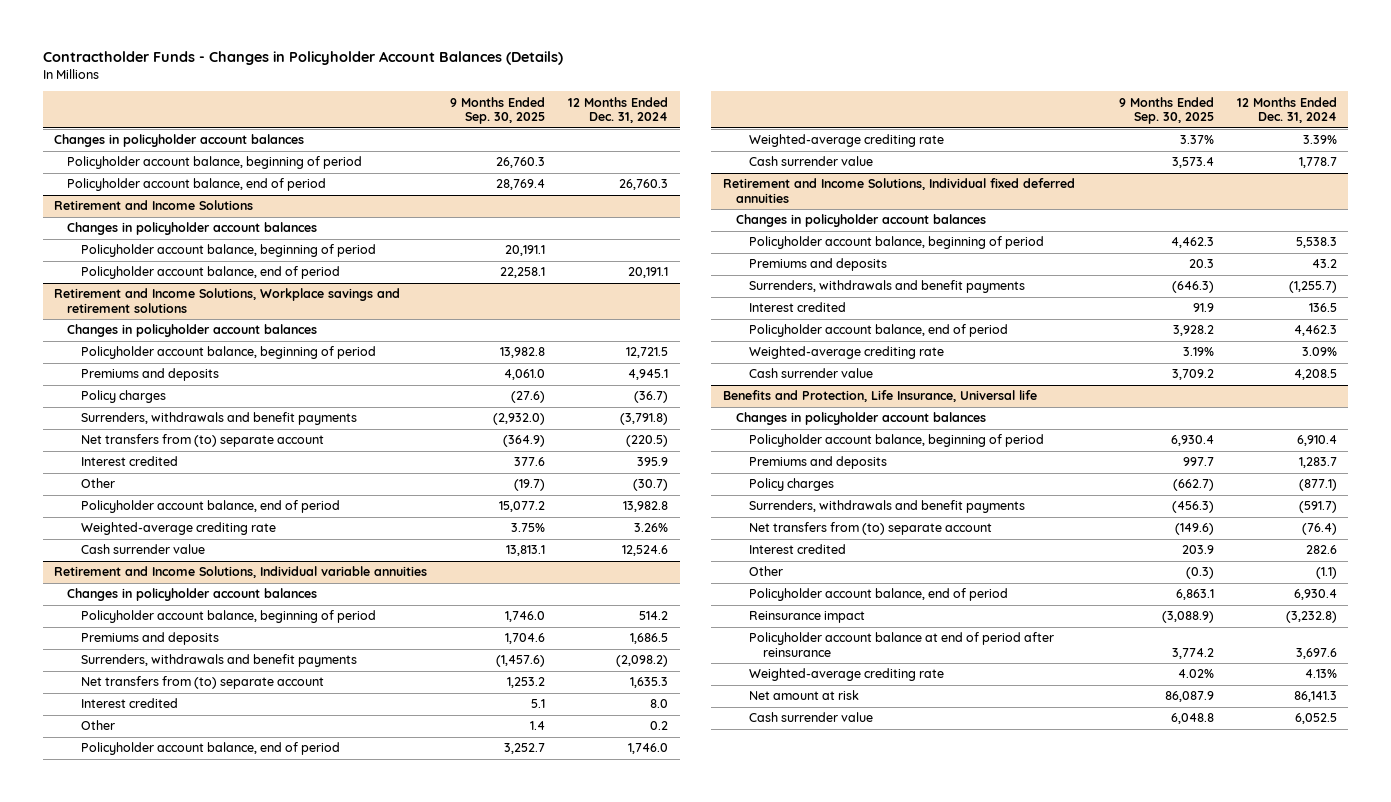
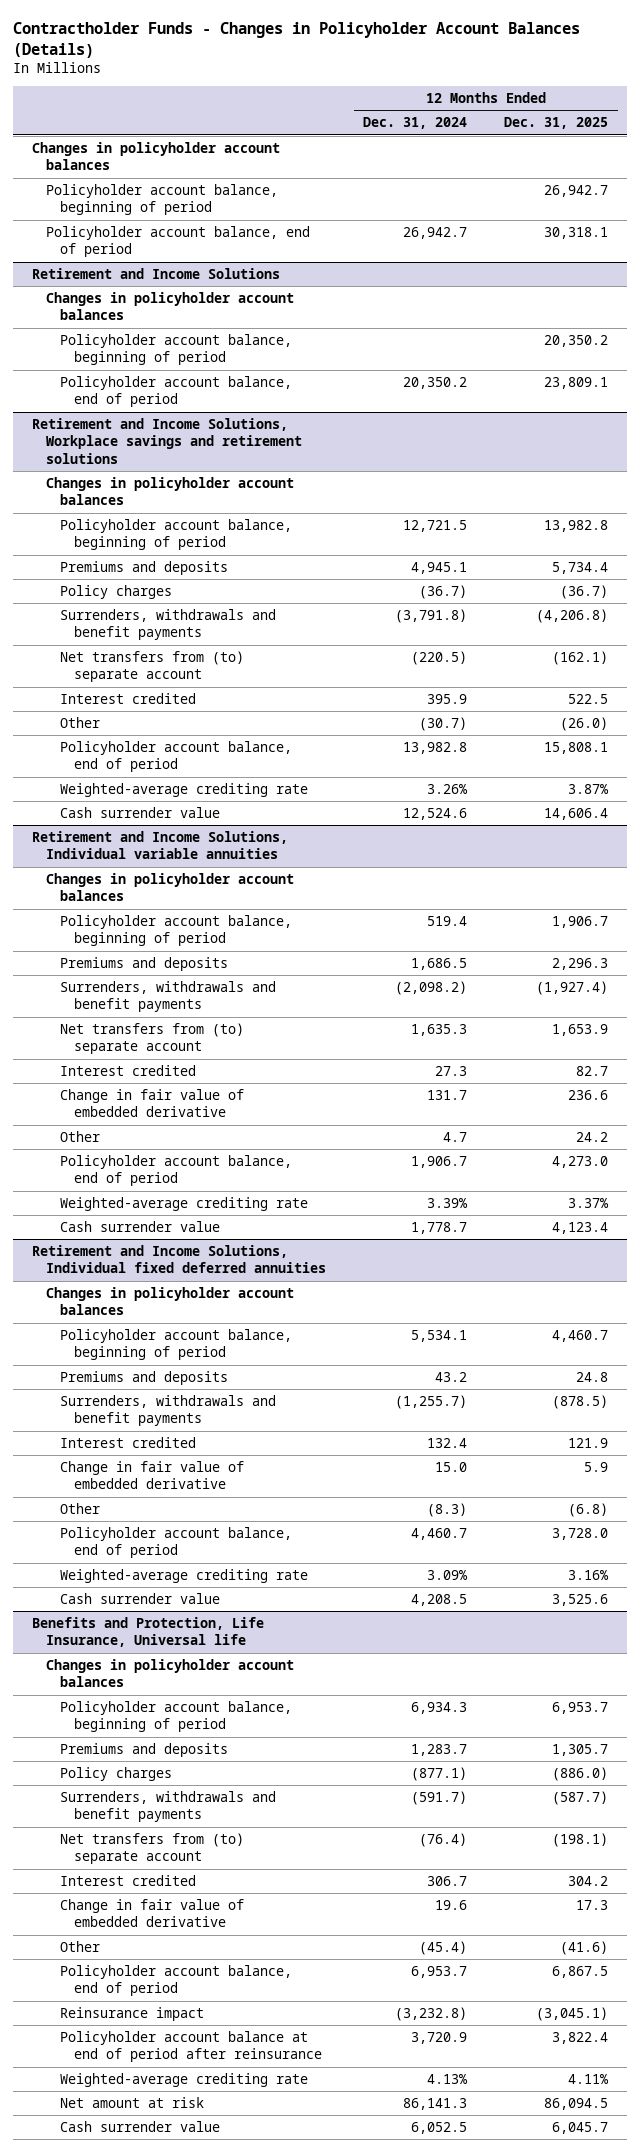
[450,96,546,124] 9 Months Ended Sep. 30, 2025 -> none
none -> [504,117,609,130] Dec. 31, 2025
[619,179,669,191] 26,760.3 -> [403,226,468,239] 26,942.7
[628,267,669,279] 20,191.1 -> [403,376,468,389] 20,350.2
[639,611,669,621] 514.2 -> [427,915,468,926] 519.4
[650,699,669,709] 8.0 -> [435,1065,468,1076] 27.3
none -> [59,1088,244,1118] Change in fair value of embedded derivative
[650,721,669,731] 0.2 -> [443,1131,468,1142] 4.7
[628,743,669,755] 1,746.0 -> [411,1155,468,1168] 1,906.7
[1295,237,1337,249] 5,538.3 -> [411,1329,468,1342] 5,534.1
[1308,303,1337,313] 136.5 -> [427,1437,468,1448] 132.4
none -> [59,1460,244,1490] Change in fair value of embedded derivative
none -> [59,1502,100,1514] Other
[1293,325,1337,337] 4,462.3 -> [411,1527,468,1540] 4,460.7
[1296,435,1337,447] 6,910.4 -> [411,1701,468,1714] 6,934.3
[1305,545,1337,555] 282.6 -> [427,1875,468,1886] 306.7
none -> [59,1898,244,1928] Change in fair value of embedded derivative
[1315,567,1337,580] (1.1) -> [419,1940,468,1955] (45.4)
[1293,589,1337,601] 6,930.4 -> [411,1965,468,1978] 6,953.7
[1295,647,1337,659] 3,697.6 -> [411,2031,468,2044] 3,720.9

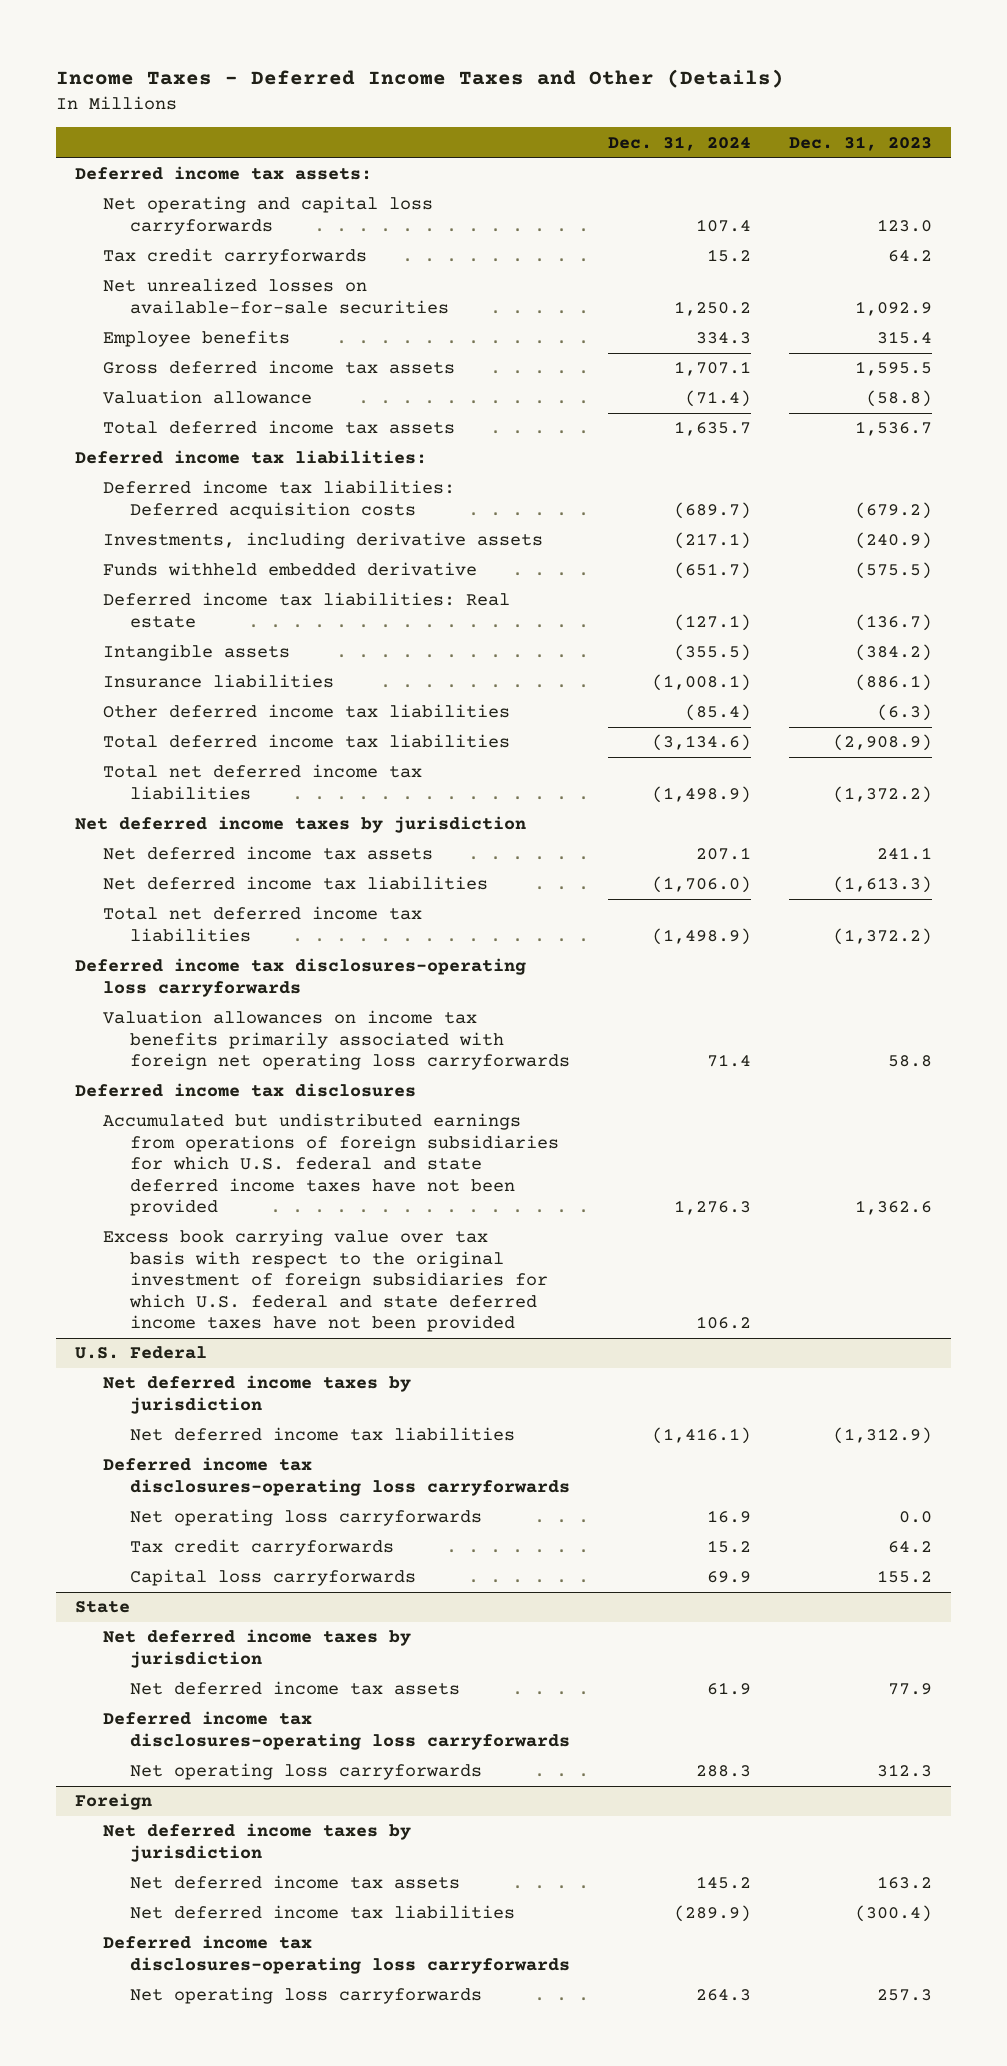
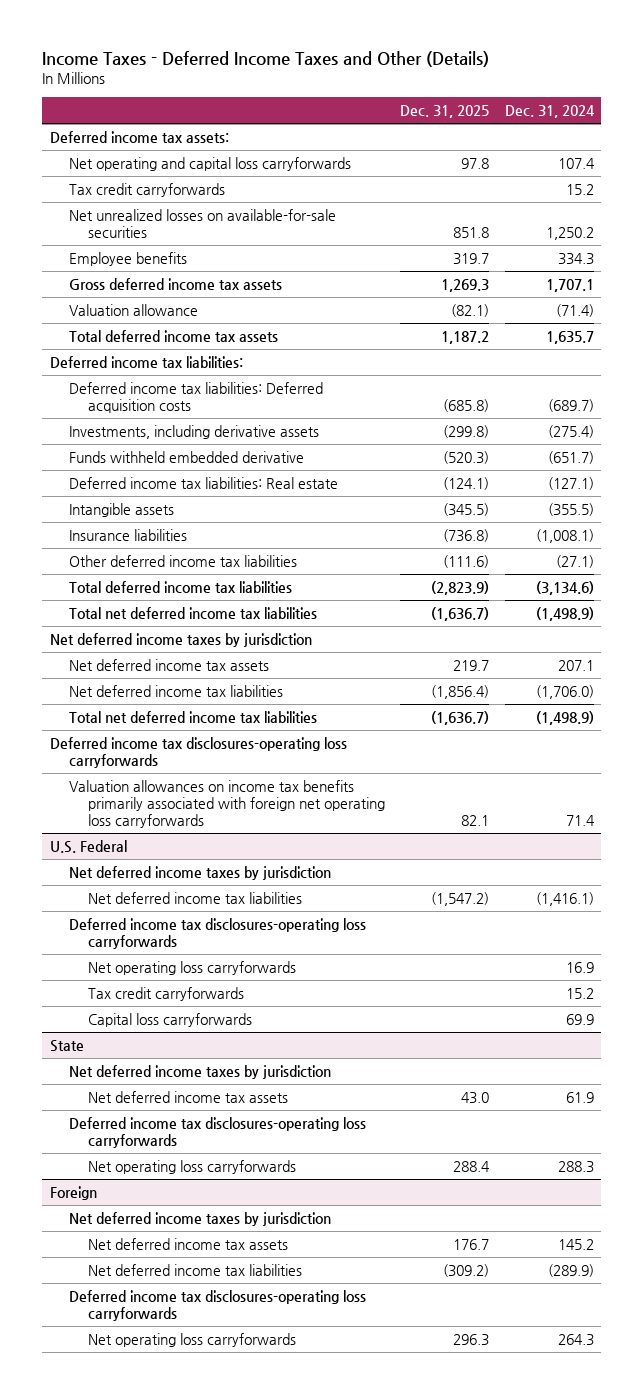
[788,135,932,151] Dec. 31, 2023 -> none
none -> [400,105,490,119] Dec. 31, 2025
[674,532,752,550] (217.1) -> [547,424,594,438] (275.4)
[685,704,752,722] (85.4) -> [555,554,594,568] (27.1)
[74,1083,416,1098] Deferred income tax disclosures -> none
[102,1113,560,1217] Accumulated but undistributed earnings from operations of foreign subsidiaries for which U.S. federal and state deferred income taxes have not been provided -> none
[102,1229,549,1333] Excess book carrying value over tax basis with respect to the original investment of foreign subsidiaries for which U.S. federal and state deferred income taxes have not been provided -> none

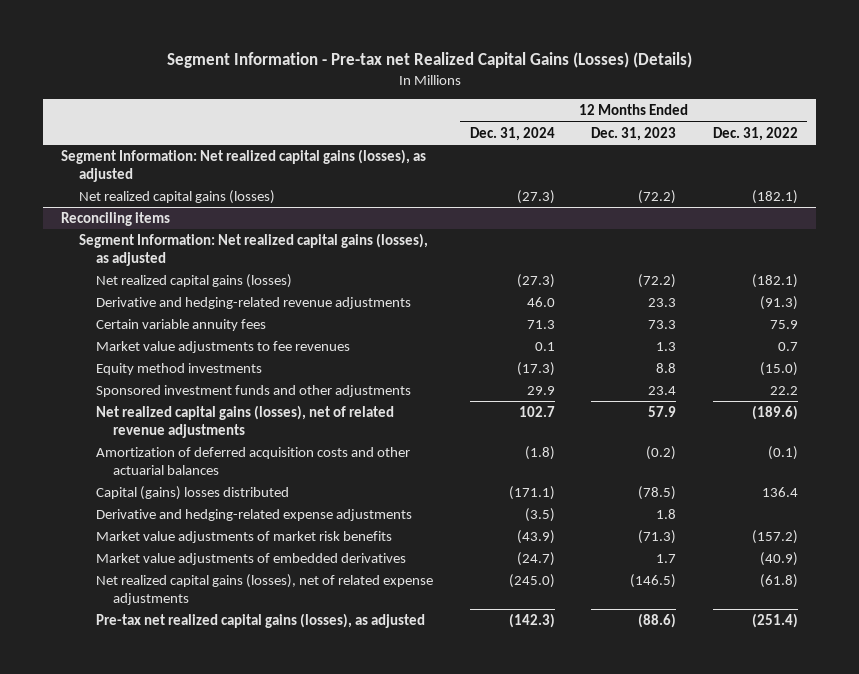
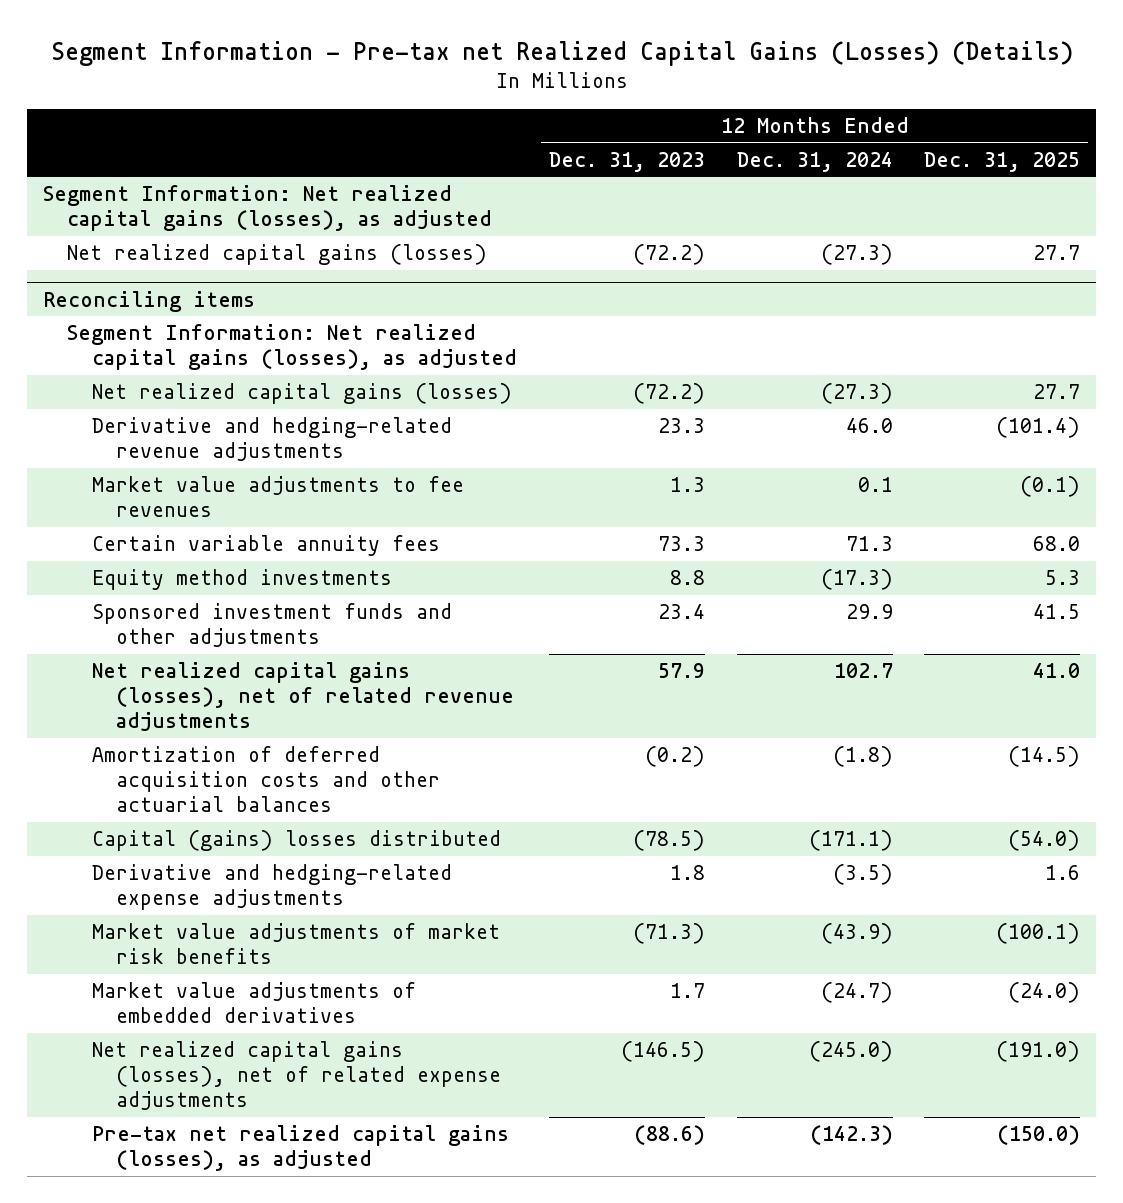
[712,126,798,141] Dec. 31, 2022 -> none
none -> [924,151,1081,172] Dec. 31, 2025
[95,318,266,331] Certain variable annuity fees -> [91,535,440,557] Certain variable annuity fees

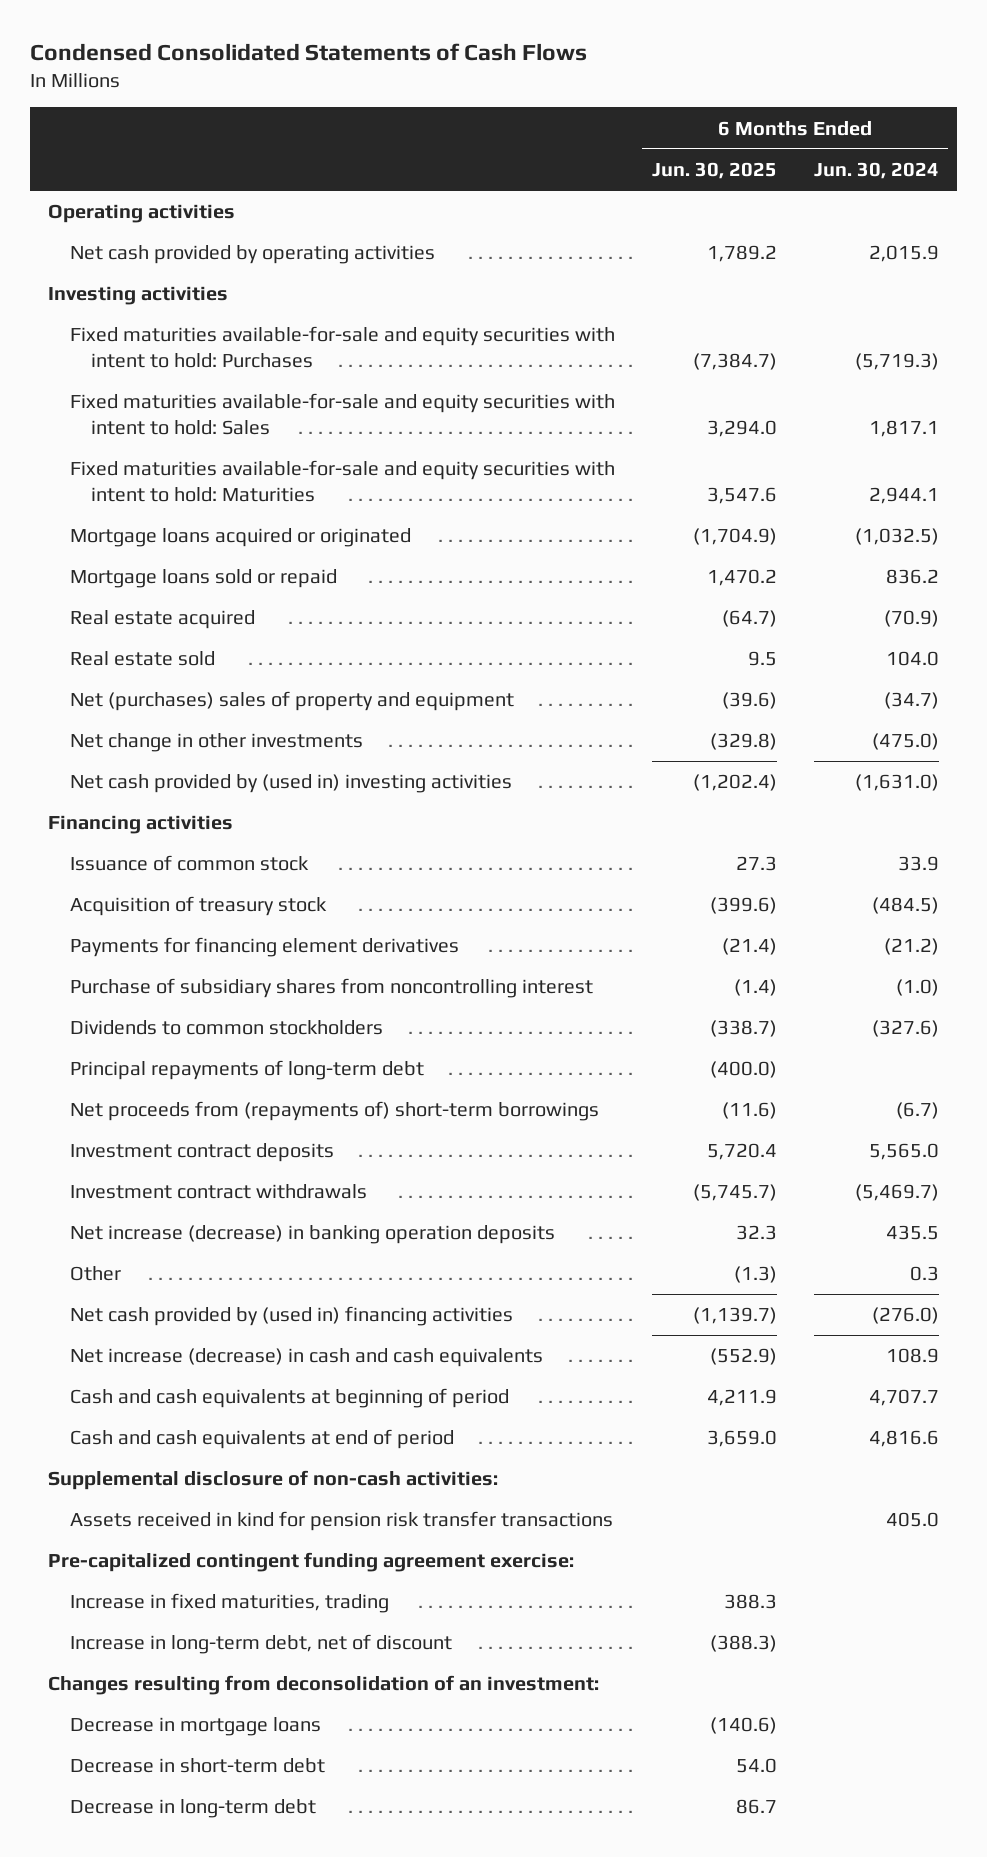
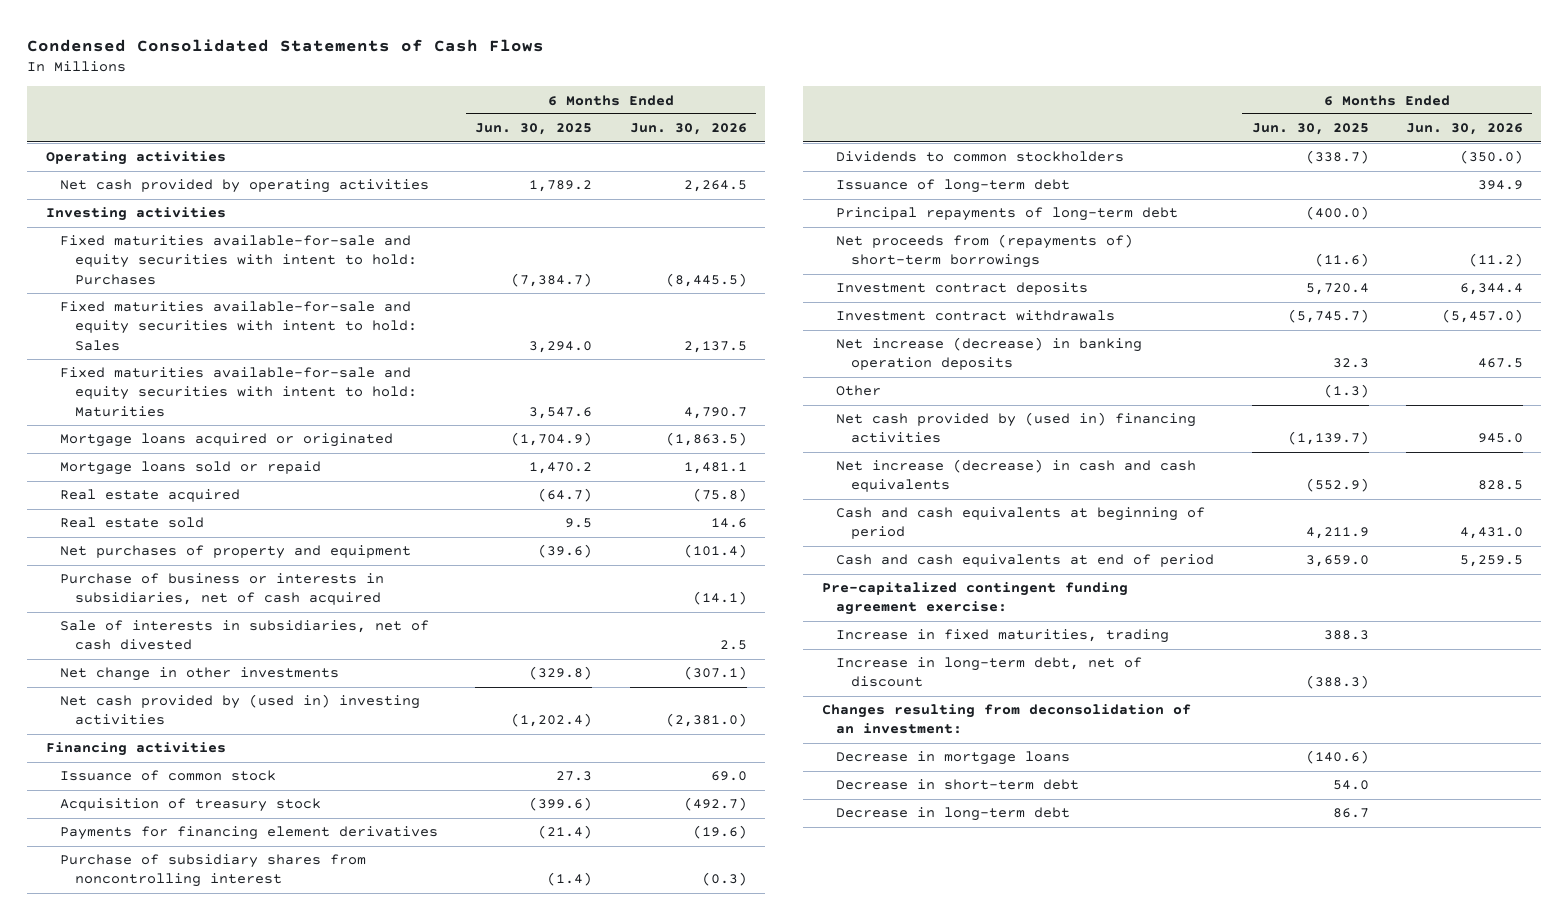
[813,161,939,179] Jun. 30, 2024 -> none
none -> [629,123,747,136] Jun. 30, 2026
[69,691,514,712] Net (purchases) sales of property and equipment -> [60,545,412,560] Net purchases of property and equipment
none -> [60,573,385,606] Purchase of business or interests in subsidiaries, net of cash acquired
none -> [60,620,430,651] Sale of interests in subsidiaries, net of cash divested
none -> [836,179,1071,194] Issuance of long-term debt
[48,1470,499,1491] Supplemental disclosure of non-cash activities: -> none
[69,1511,613,1532] Assets received in kind for pension risk transfer transactions -> none

